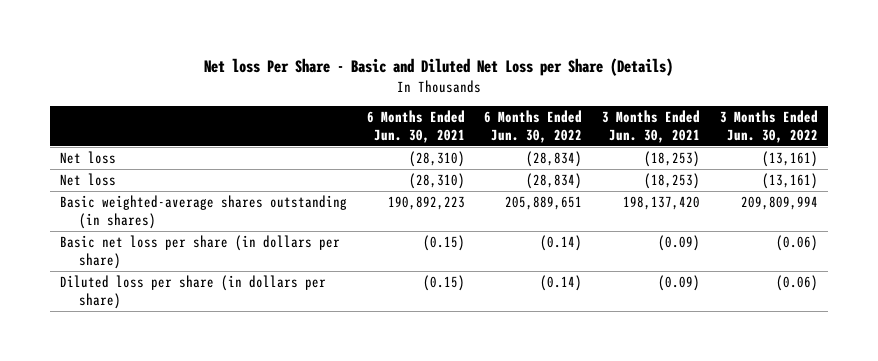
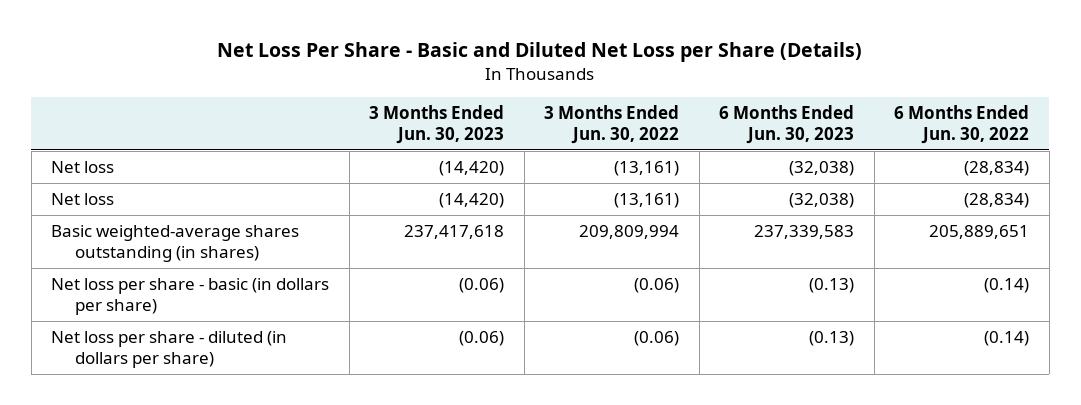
[203,58,673,77] Net loss Per Share - Basic and Diluted Net Loss per Share (Details) -> [217,42,863,63] Net Loss Per Share - Basic and Diluted Net Loss per Share (Details)
[366,110,465,144] 6 Months Ended Jun. 30, 2021 -> none
[602,110,701,144] 3 Months Ended Jun. 30, 2021 -> none
none -> [369,104,505,144] 3 Months Ended Jun. 30, 2023
none -> [719,104,855,144] 6 Months Ended Jun. 30, 2023
[59,235,340,269] Basic net loss per share (in dollars per share) -> [51,278,330,316] Net loss per share - basic (in dollars per share)
[59,275,326,309] Diluted loss per share (in dollars per share) -> [51,331,288,369] Net loss per share - diluted (in dollars per share)

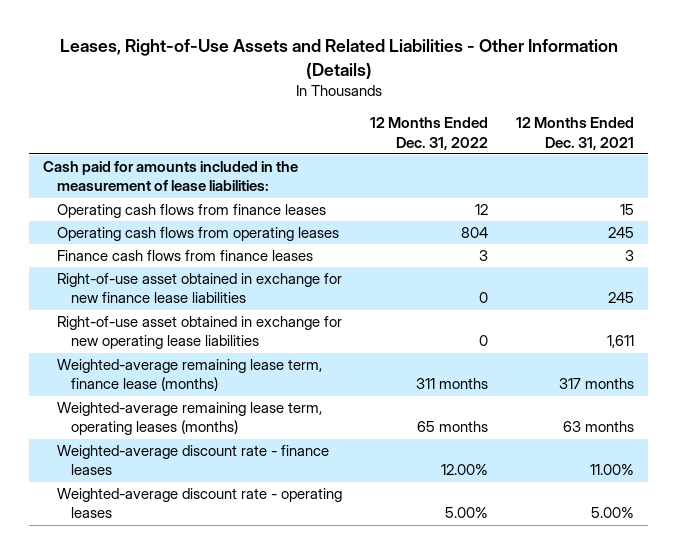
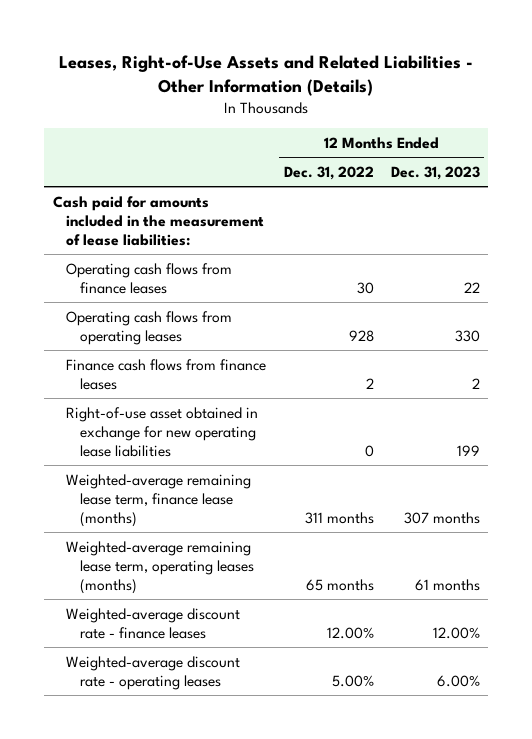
[516,117,635,150] 12 Months Ended Dec. 31, 2021 -> none
none -> [390,165,480,180] Dec. 31, 2023
[56,273,342,304] Right-of-use asset obtained in exchange for new finance lease liabilities -> none
[474,204,488,216] 12 -> [356,281,374,294] 30
[460,227,488,239] 804 -> [348,329,374,342] 928
[478,250,488,262] 3 -> [365,377,374,389] 2

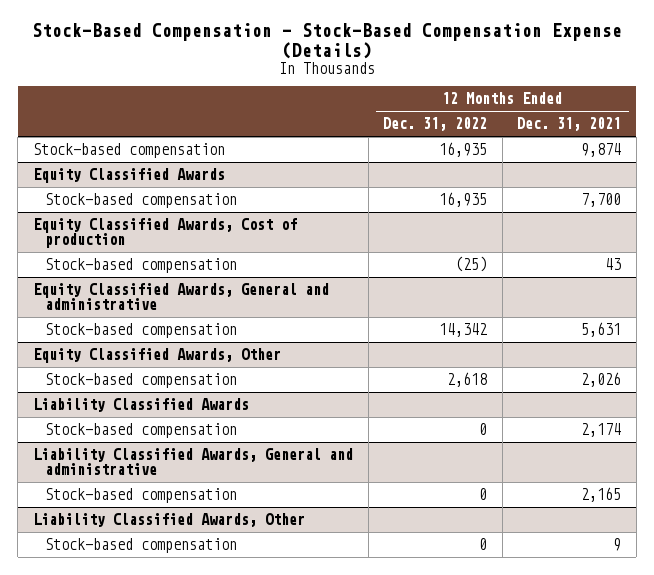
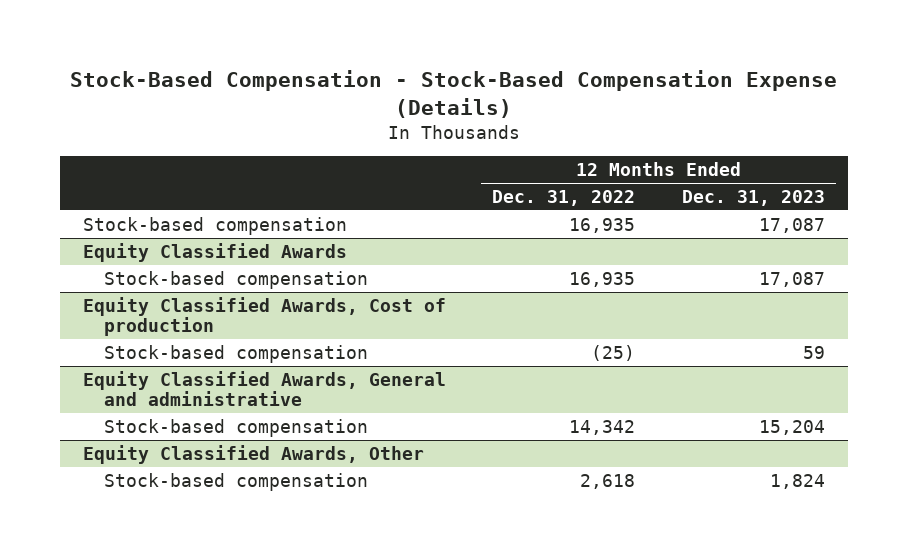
[517,117,622,132] Dec. 31, 2021 -> none
none -> [681,189,825,206] Dec. 31, 2023
[33,398,250,413] Liability Classified Awards -> none
[44,423,237,439] Stock-based compensation -> none
[33,448,354,476] Liability Classified Awards, General and administrative -> none
[44,488,237,504] Stock-based compensation -> none
[33,513,306,528] Liability Classified Awards, Other -> none
[44,538,237,554] Stock-based compensation -> none

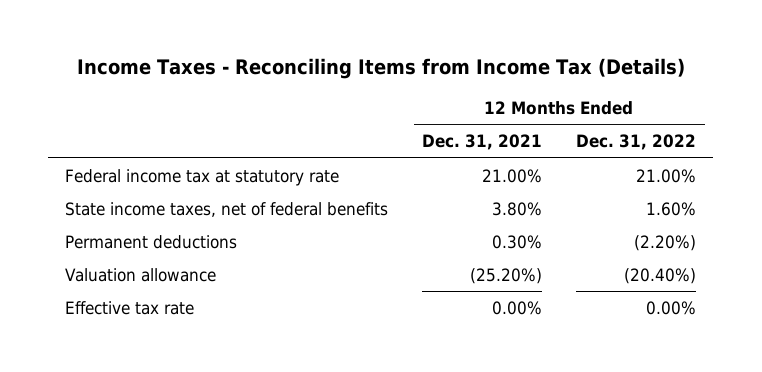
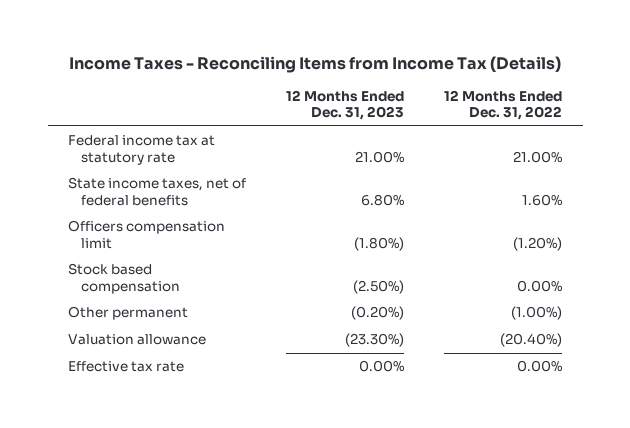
[422,134,543,151] Dec. 31, 2021 -> none
none -> [286,90,405,121] 12 Months Ended Dec. 31, 2023
none -> [67,220,225,249] Officers compensation limit
none -> [67,263,181,294] Stock based compensation
[65,234,238,249] Permanent deductions -> [67,306,188,321] Other permanent
[634,234,697,251] (2.20%) -> [511,306,563,321] (1.00%)

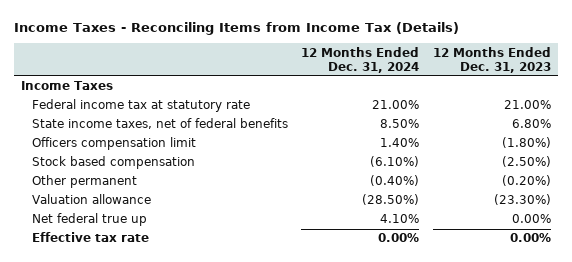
[444,90,563,121] 12 Months Ended Dec. 31, 2022 -> none
none -> [301,46,420,73] 12 Months Ended Dec. 31, 2024
none -> [21,81,114,91] Income Taxes
none -> [31,213,147,227] Net federal true up

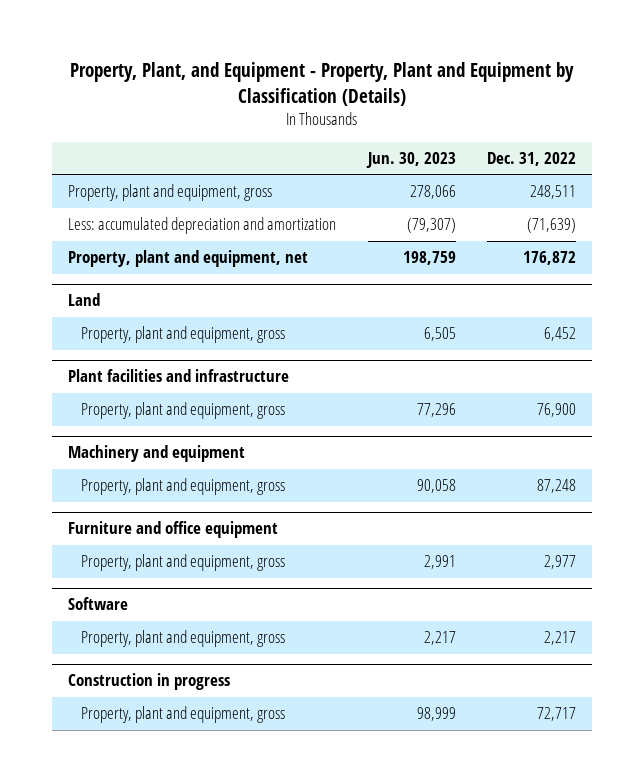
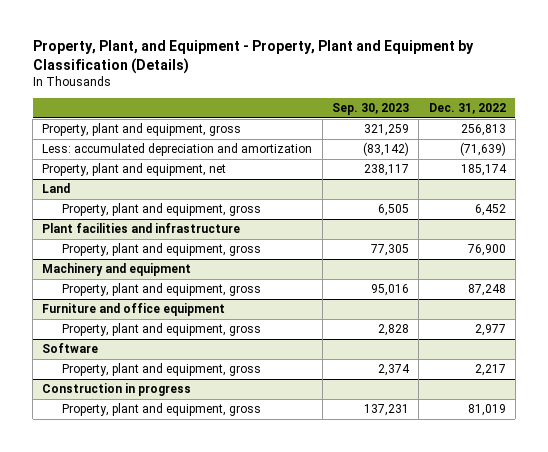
[365,151,456,168] Jun. 30, 2023 -> none
none -> [331,103,409,116] Sep. 30, 2023
[530,185,577,200] 248,511 -> [460,124,506,137] 256,813
[523,251,577,266] 176,872 -> [460,164,507,177] 185,174
[537,707,577,722] 72,717 -> [467,404,506,417] 81,019

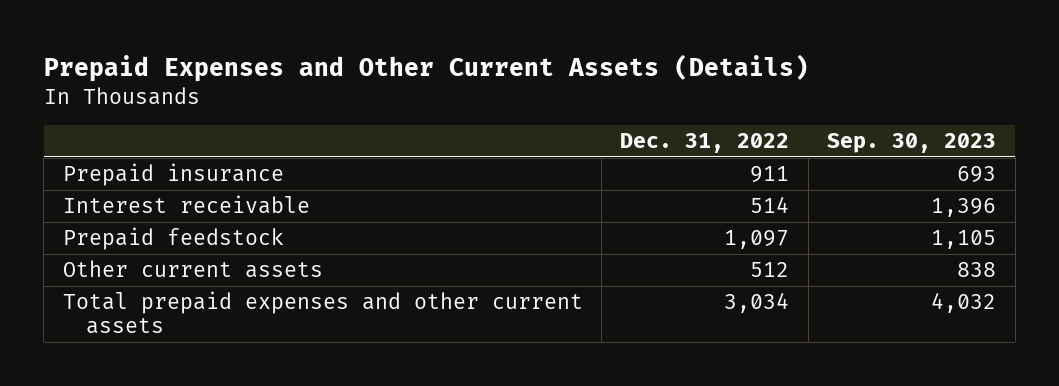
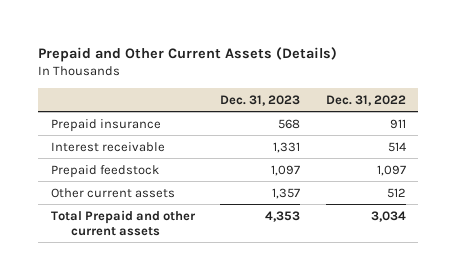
[43,53,809,82] Prepaid Expenses and Other Current Assets (Details) -> [38,46,338,62] Prepaid and Other Current Assets (Details)
[827,132,997,153] Sep. 30, 2023 -> none
none -> [220,94,301,106] Dec. 31, 2023
[62,291,583,335] Total prepaid expenses and other current assets -> [50,209,196,236] Total Prepaid and other current assets

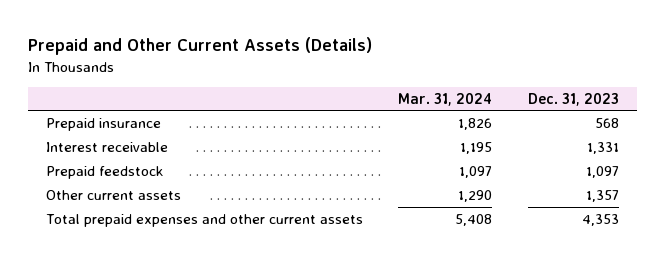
[325,94,406,106] Dec. 31, 2022 -> none
none -> [398,92,493,106] Mar. 31, 2024
[50,209,196,236] Total Prepaid and other current assets -> [45,213,363,227] Total prepaid expenses and other current assets

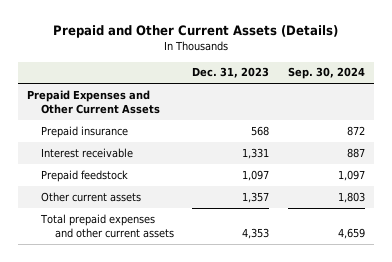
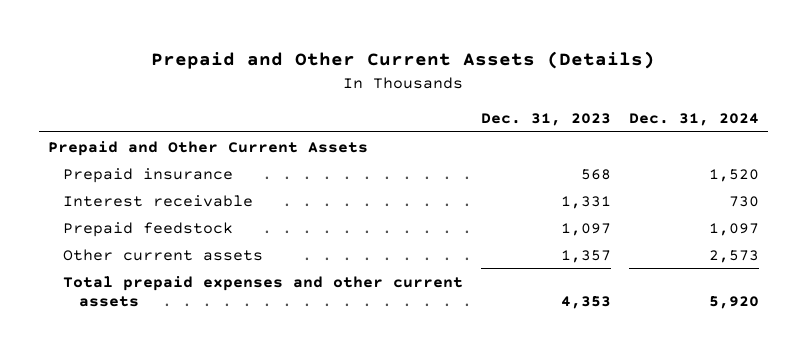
[287,67,365,80] Sep. 30, 2024 -> none
none -> [628,113,759,127] Dec. 31, 2024
[27,89,161,114] Prepaid Expenses and Other Current Assets -> [48,140,369,156] Prepaid and Other Current Assets

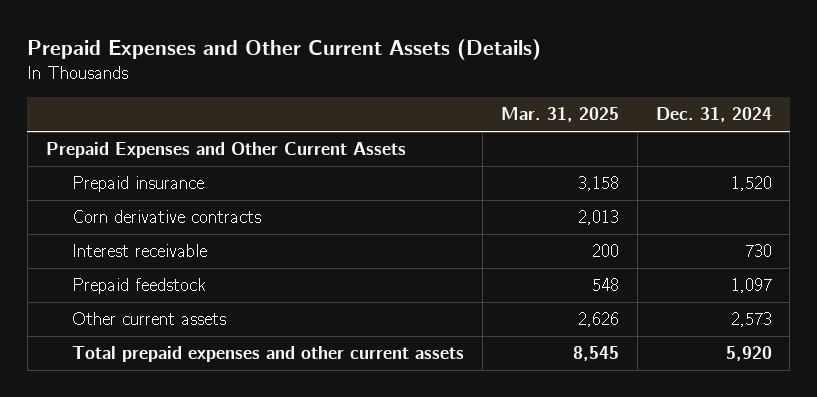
[151,51,656,70] Prepaid and Other Current Assets (Details) -> [27,39,542,61] Prepaid Expenses and Other Current Assets (Details)
[481,113,612,127] Dec. 31, 2023 -> none
none -> [501,107,620,123] Mar. 31, 2025
[48,140,369,156] Prepaid and Other Current Assets -> [45,142,406,159] Prepaid Expenses and Other Current Assets
none -> [72,210,262,224] Corn derivative contracts

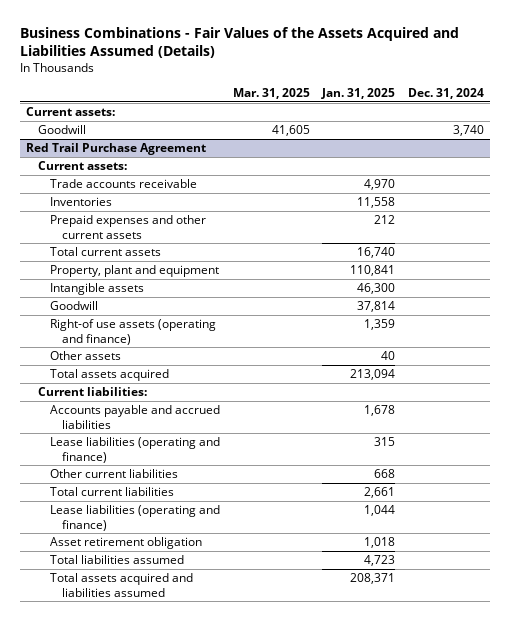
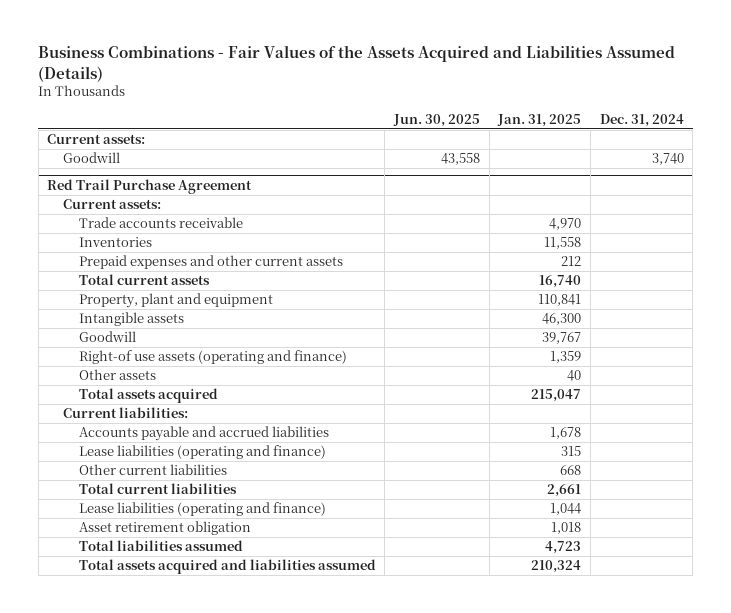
[232,87,310,99] Mar. 31, 2025 -> none
none -> [392,113,480,127] Jun. 30, 2025
[357,301,396,313] 37,814 -> [542,332,582,345] 39,767
[350,369,396,381] 213,094 -> [531,389,582,403] 215,047
[350,573,396,585] 208,371 -> [531,560,582,574] 210,324

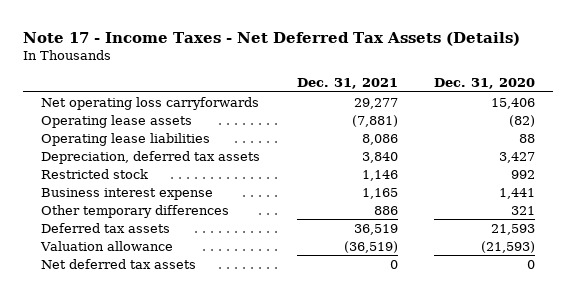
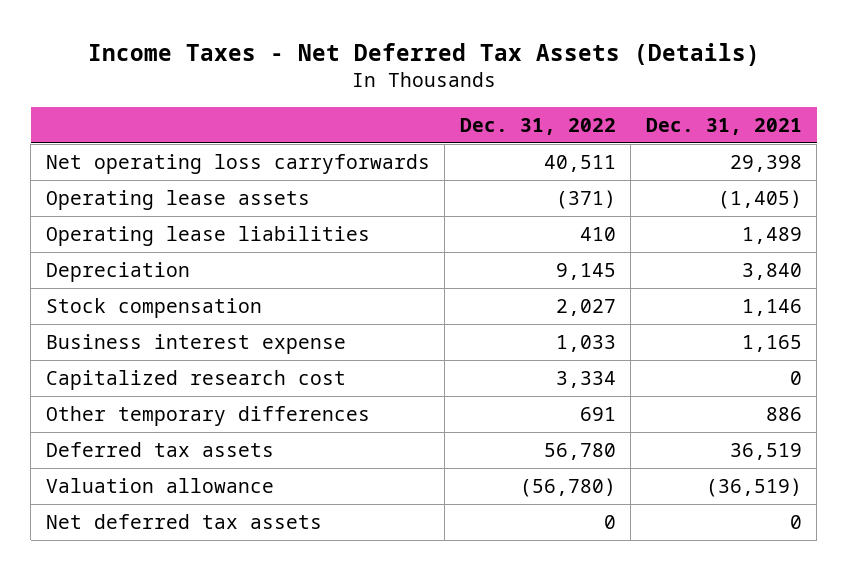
[22,31,520,46] Note 17 - Income Taxes - Net Deferred Tax Assets (Details) -> [87,43,760,67] Income Taxes - Net Deferred Tax Assets (Details)
[434,78,536,90] Dec. 31, 2020 -> none
none -> [459,118,616,136] Dec. 31, 2022
[353,97,398,109] 29,277 -> [729,155,802,173] 29,398
[351,114,398,127] (7,881) -> [717,190,802,210] (1,405)
[361,133,398,145] 8,086 -> [741,227,802,245] 1,489
[40,150,260,164] Depreciation, deferred tax assets -> [45,262,190,283] Depreciation
[40,168,148,179] Restricted stock -> [45,298,262,319] Stock compensation
none -> [45,370,346,391] Capitalized research cost

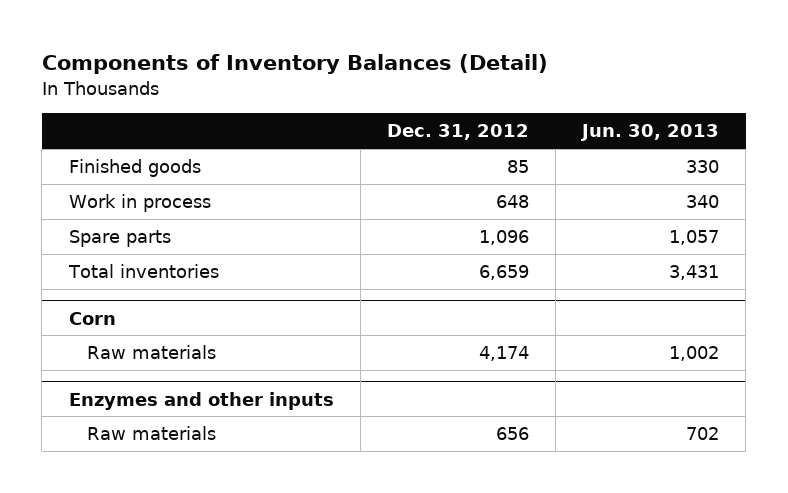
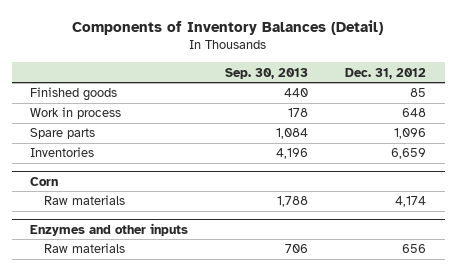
[580,124,720,142] Jun. 30, 2013 -> none
none -> [225,67,309,79] Sep. 30, 2013
[67,264,219,279] Total inventories -> [30,147,95,158] Inventories

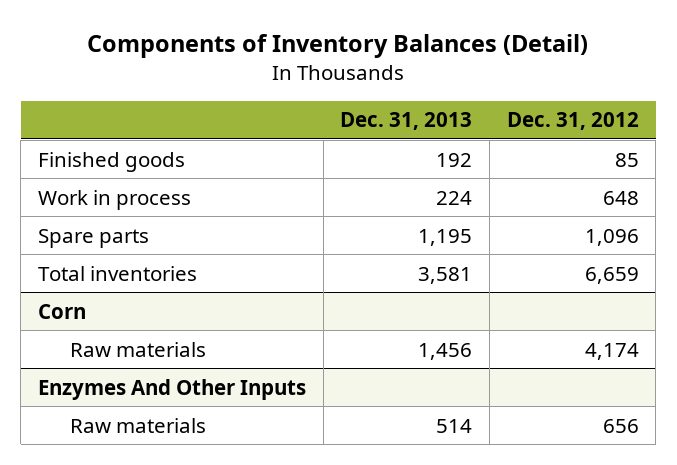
[225,67,309,79] Sep. 30, 2013 -> none
none -> [340,112,473,131] Dec. 31, 2013
[30,147,95,158] Inventories -> [37,265,197,281] Total inventories
[30,222,189,236] Enzymes and other inputs -> [37,378,306,400] Enzymes And Other Inputs

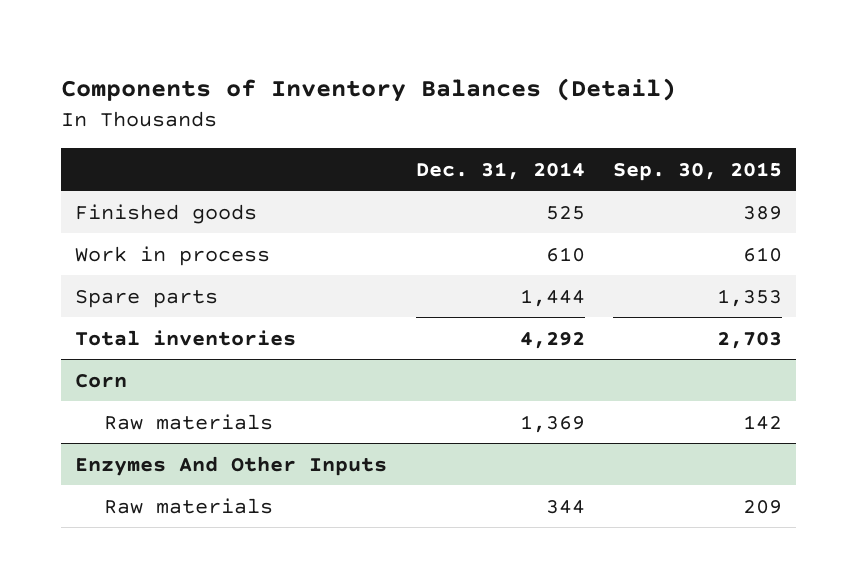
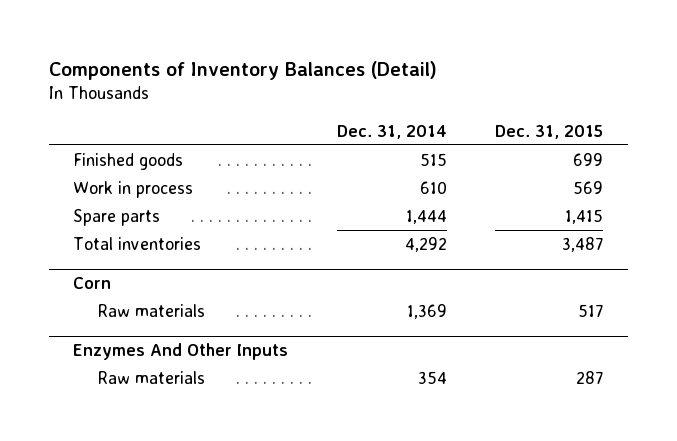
[612,161,782,181] Sep. 30, 2015 -> none
none -> [495,124,604,139] Dec. 31, 2015
[545,205,585,220] 525 -> [419,153,447,167] 515
[545,499,585,514] 344 -> [417,371,447,385] 354

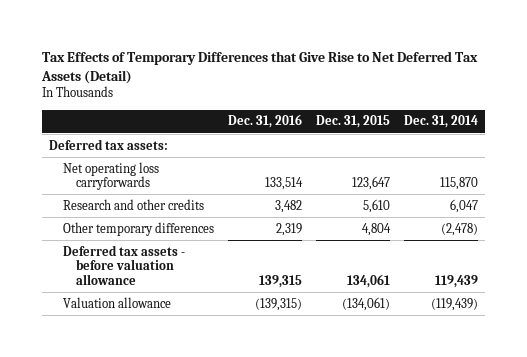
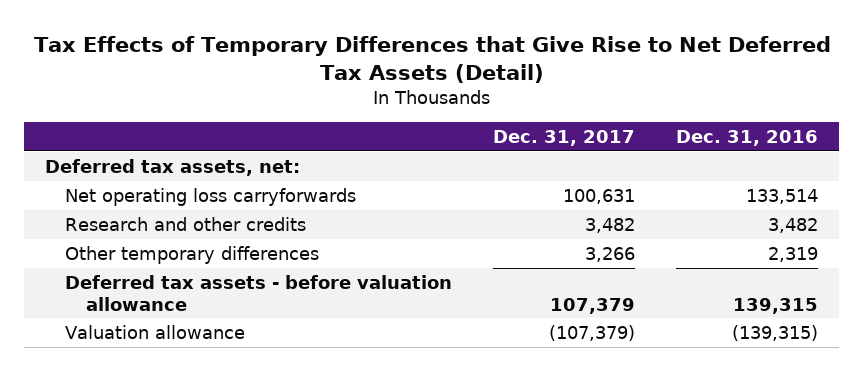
[315,115,390,129] Dec. 31, 2015 -> none
[403,115,478,129] Dec. 31, 2014 -> none
none -> [493,130,636,147] Dec. 31, 2017
[49,138,169,150] Deferred tax assets: -> [44,158,300,176] Deferred tax assets, net:

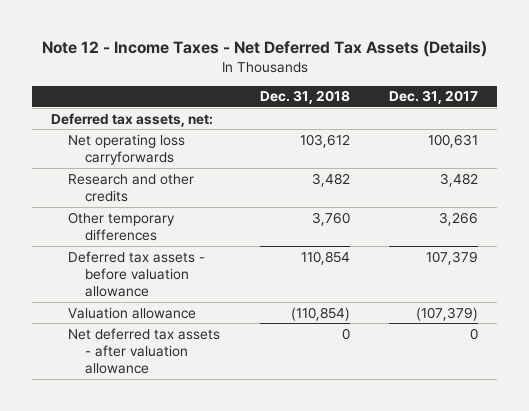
[33,36,831,83] Tax Effects of Temporary Differences that Give Rise to Net Deferred Tax Assets (Detail) -> [41,41,487,58] Note 12 - Income Taxes - Net Deferred Tax Assets (Details)
[676,130,819,147] Dec. 31, 2016 -> none
none -> [259,90,350,105] Dec. 31, 2018
none -> [68,327,221,375] Net deferred tax assets - after valuation allowance

